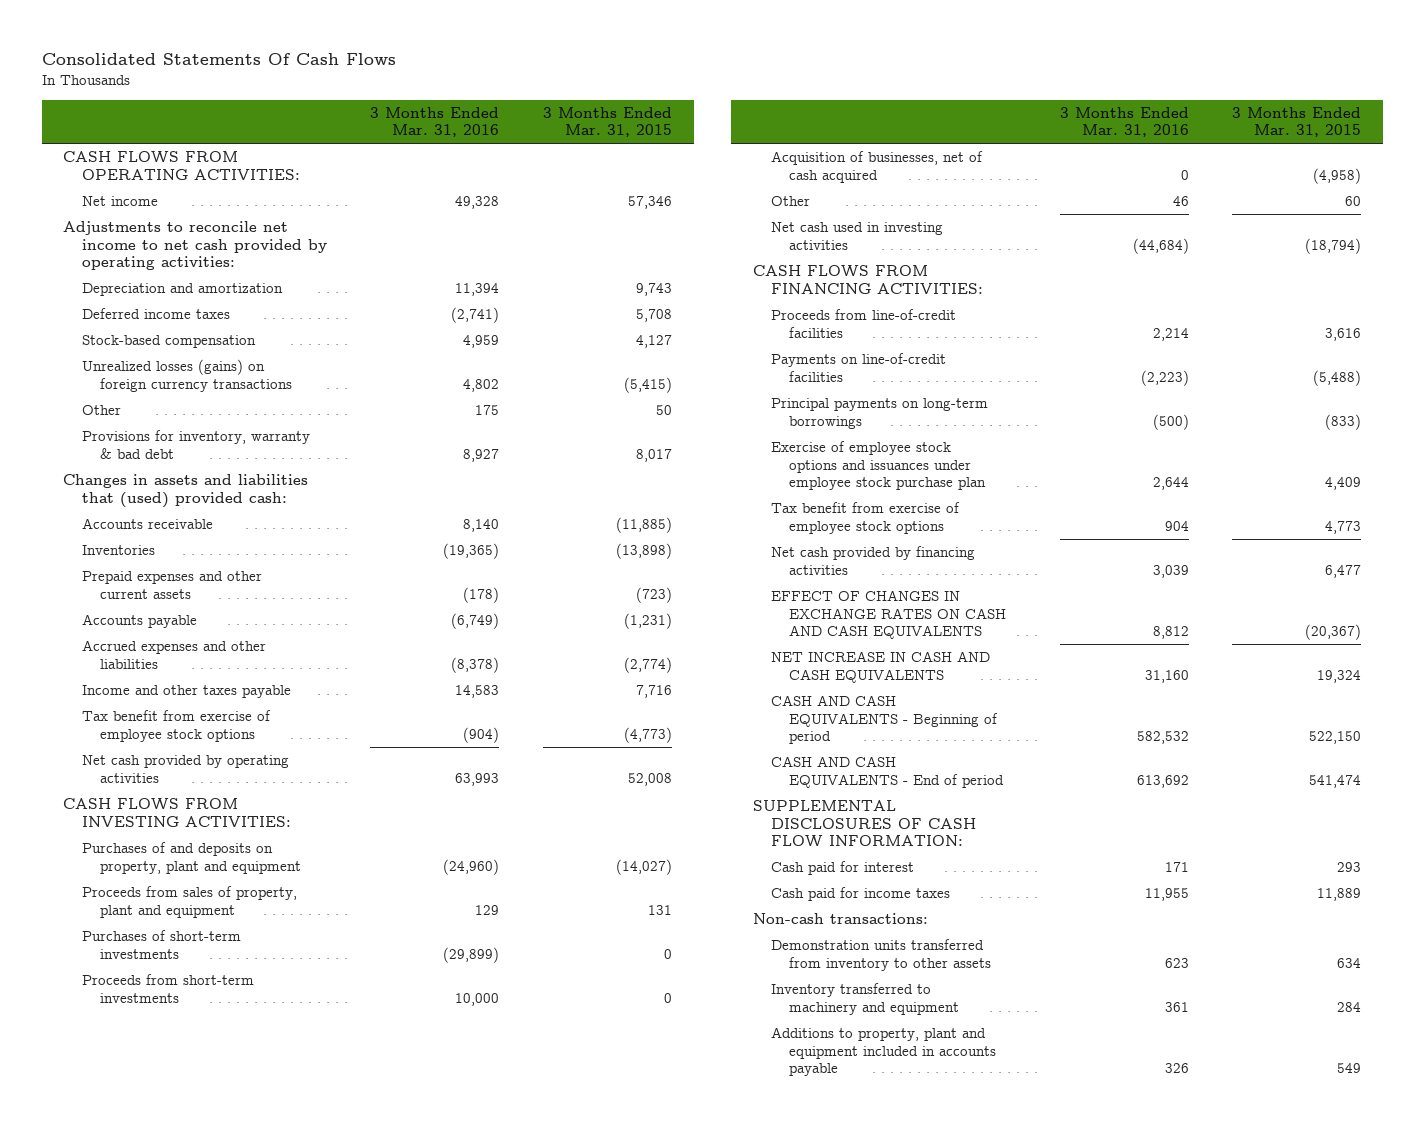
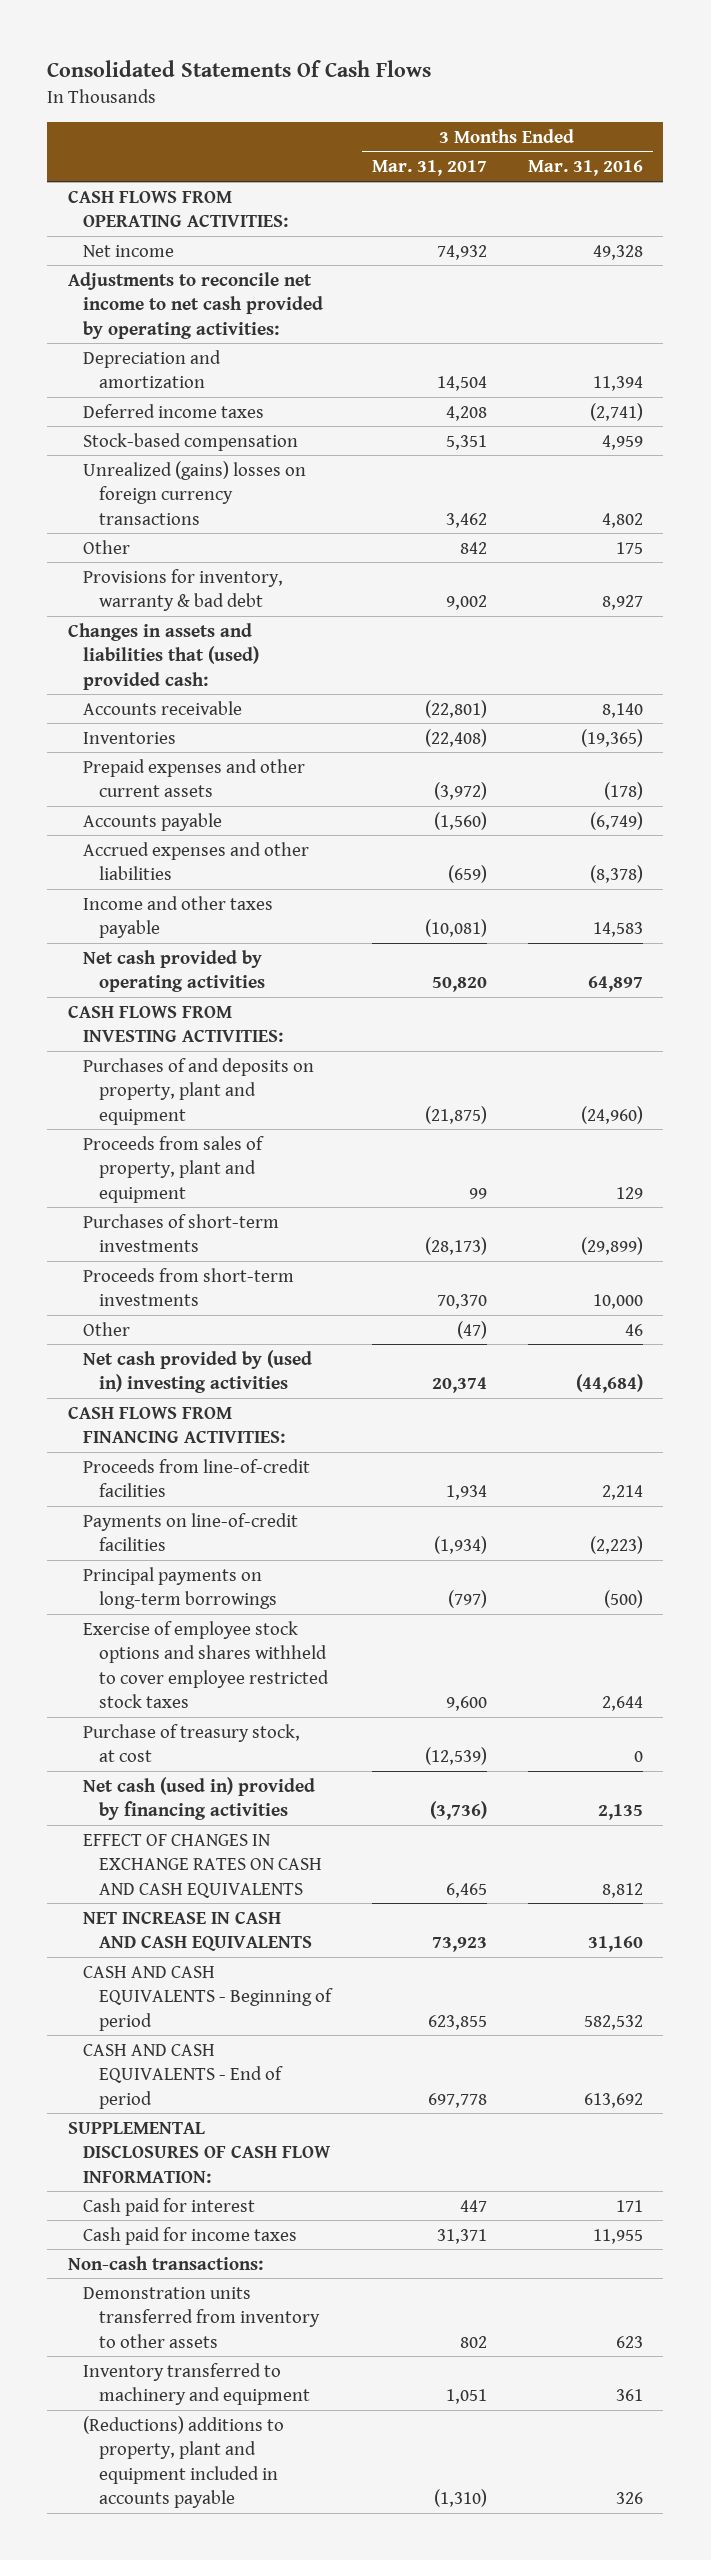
[542,106,672,138] 3 Months Ended Mar. 31, 2015 -> none
none -> [371,160,487,177] Mar. 31, 2017
[81,359,292,392] Unrealized losses (gains) on foreign currency transactions -> [83,460,307,525] Unrealized (gains) losses on foreign currency transactions
[81,710,271,742] Tax benefit from exercise of employee stock options -> none
[455,772,500,786] 63,993 -> [587,976,643,993] 64,897
[770,151,983,183] Acquisition of businesses, net of cash acquired -> none
[770,222,943,250] Net cash used in investing activities -> [83,1349,313,1394] Net cash provided by (used in) investing activities
[770,502,960,534] Tax benefit from exercise of employee stock options -> none
[770,441,987,490] Exercise of employee stock options and issuances under employee stock purchase plan -> [83,1620,329,1709] Exercise of employee stock options and shares withheld to cover employee restricted stock taxes
none -> [83,1723,301,1763] Purchase of treasury stock, at cost
[770,546,975,575] Net cash provided by financing activities -> [83,1776,316,1821] Net cash (used in) provided by financing activities
[1152,564,1189,578] 3,039 -> [597,1804,643,1821] 2,135
[770,1027,997,1076] Additions to property, plant and equipment included in accounts payable -> [83,2415,285,2509] (Reductions) additions to property, plant and equipment included in accounts payable

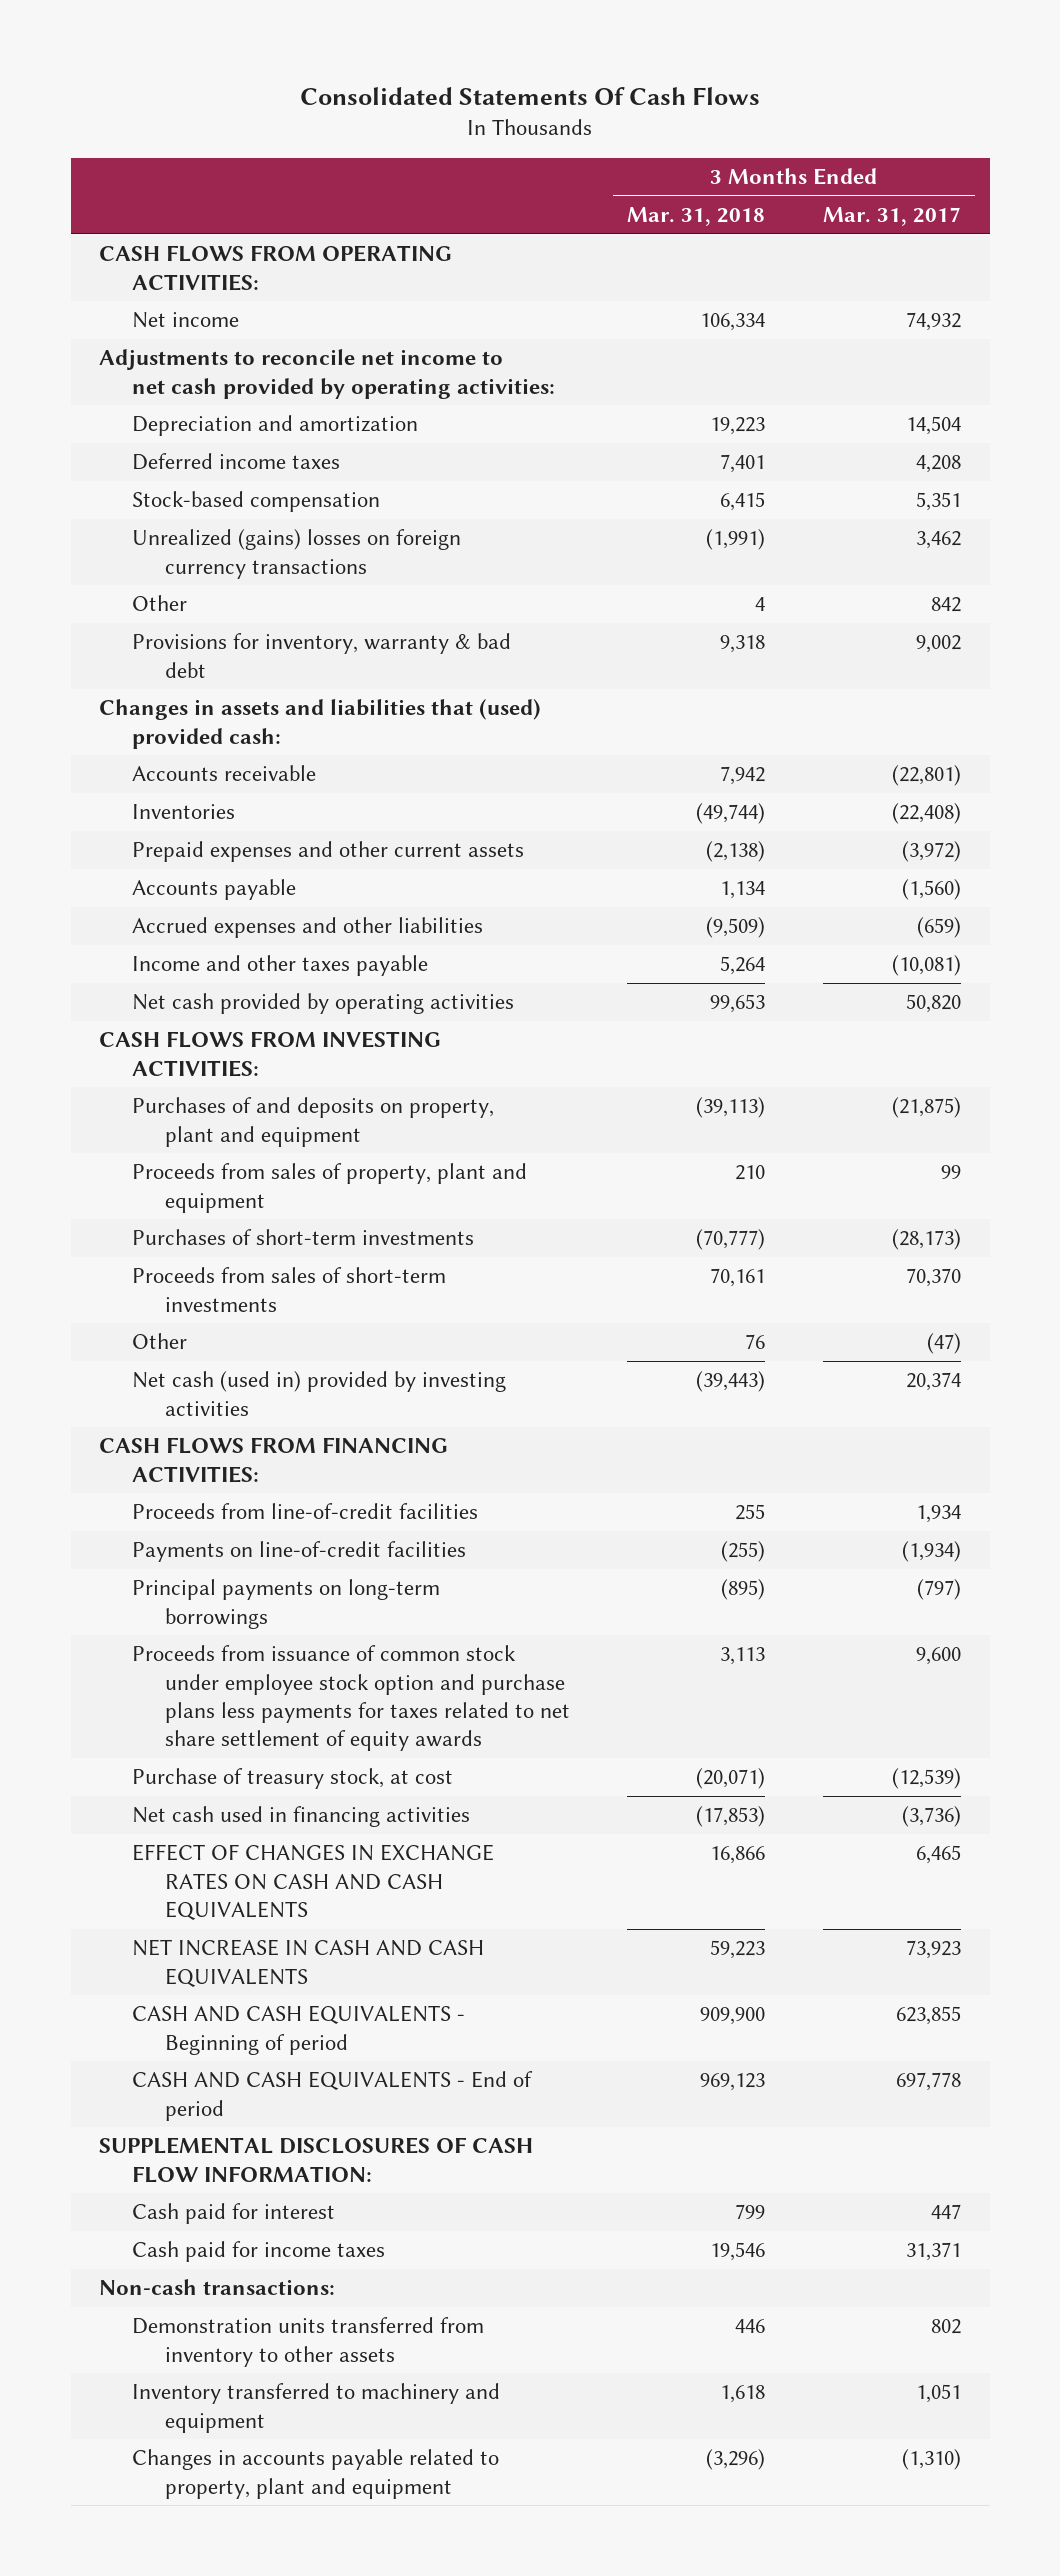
[527,160,643,177] Mar. 31, 2016 -> none
none -> [627,207,766,227] Mar. 31, 2018
[83,1267,295,1307] Proceeds from short-term investments -> [132,1267,447,1312] Proceeds from sales of short-term investments
[83,1349,313,1394] Net cash provided by (used in) investing activities -> [132,1371,507,1416] Net cash (used in) provided by investing activities
[83,1620,329,1709] Exercise of employee stock options and shares withheld to cover employee restricted stock taxes -> [132,1645,570,1752] Proceeds from issuance of common stock under employee stock option and purchase plans less payments for taxes related to net share settlement of equity awards
[83,1776,316,1821] Net cash (used in) provided by financing activities -> [132,1806,471,1828] Net cash used in financing activities
[83,2415,285,2509] (Reductions) additions to property, plant and equipment included in accounts payable -> [132,2449,500,2499] Changes in accounts payable related to property, plant and equipment

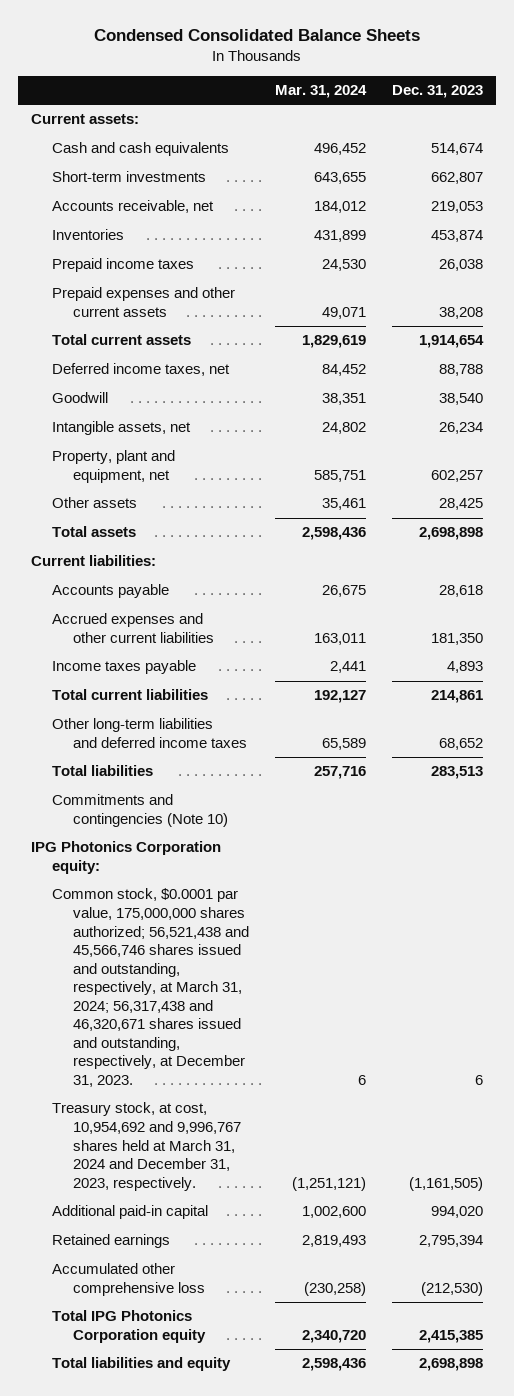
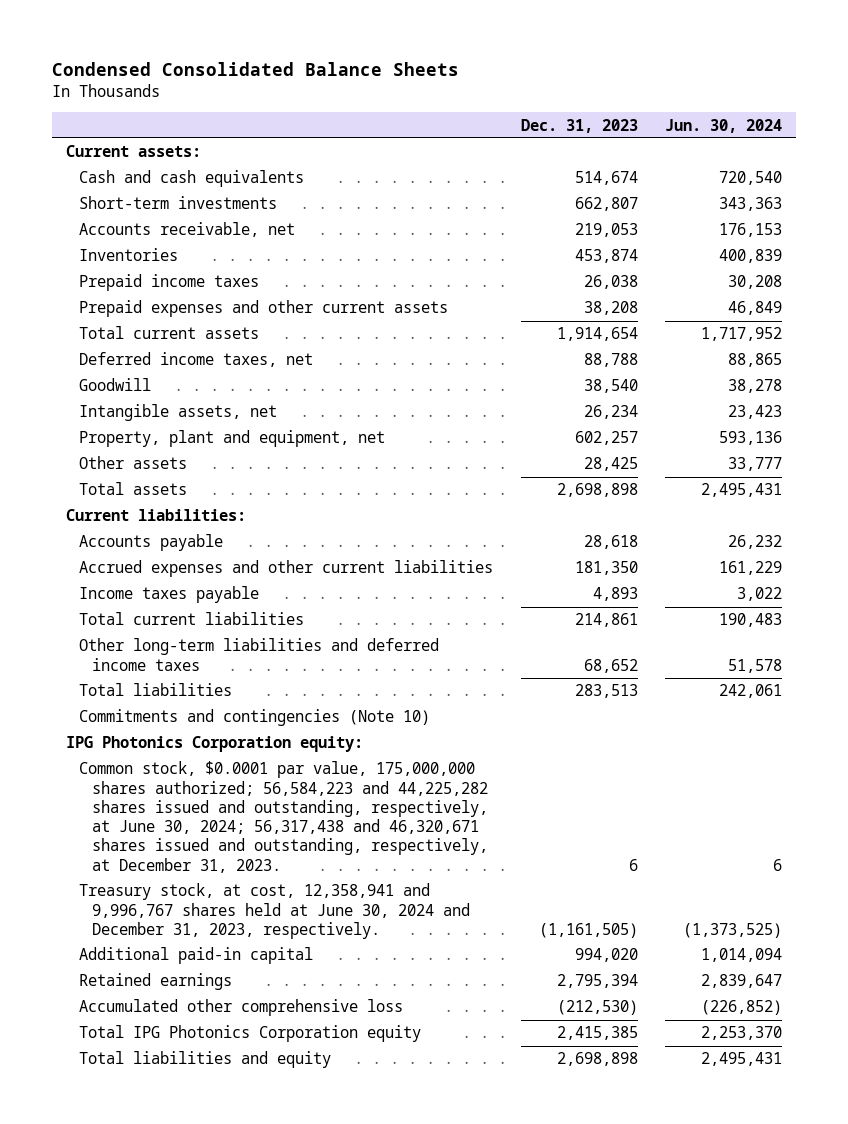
[274,85,367,99] Mar. 31, 2024 -> none
none -> [665,118,783,133] Jun. 30, 2024
[51,888,249,1087] Common stock, $0.0001 par value, 175,000,000 shares authorized; 56,521,438 and 45,566,746 shares issued and outstanding, respectively, at March 31, 2024; 56,317,438 and 46,320,671 shares issued and outstanding, respectively, at December 31, 2023. -> [78,761,488,873] Common stock, $0.0001 par value, 175,000,000 shares authorized; 56,584,223 and 44,225,282 shares issued and outstanding, respectively, at June 30, 2024; 56,317,438 and 46,320,671 shares issued and outstanding, respectively, at December 31, 2023.
[51,1102,241,1191] Treasury stock, at cost, 10,954,692 and 9,996,767 shares held at March 31, 2024 and December 31, 2023, respectively. -> [78,883,470,939] Treasury stock, at cost, 12,358,941 and 9,996,767 shares held at June 30, 2024 and December 31, 2023, respectively.

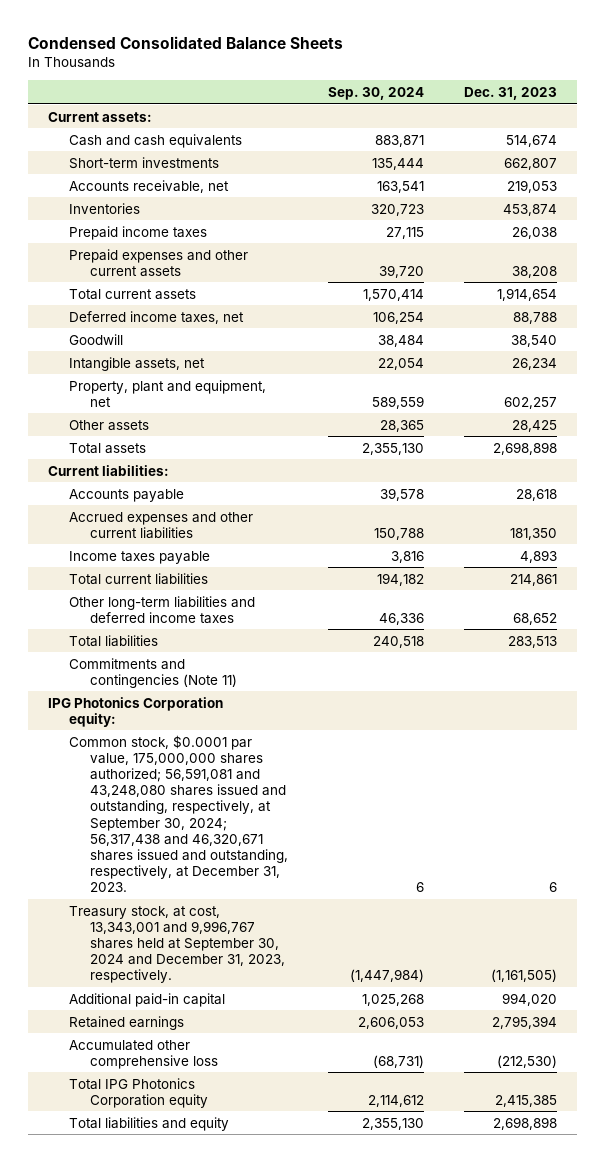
[665,118,783,133] Jun. 30, 2024 -> none
none -> [327,86,424,100] Sep. 30, 2024
[78,709,430,727] Commitments and contingencies (Note 10) -> [68,657,237,688] Commitments and contingencies (Note 11)
[78,761,488,873] Common stock, $0.0001 par value, 175,000,000 shares authorized; 56,584,223 and 44,225,282 shares issued and outstanding, respectively, at June 30, 2024; 56,317,438 and 46,320,671 shares issued and outstanding, respectively, at December 31, 2023. -> [68,734,288,893] Common stock, $0.0001 par value, 175,000,000 shares authorized; 56,591,081 and 43,248,080 shares issued and outstanding, respectively, at September 30, 2024; 56,317,438 and 46,320,671 shares issued and outstanding, respectively, at December 31, 2023.
[78,883,470,939] Treasury stock, at cost, 12,358,941 and 9,996,767 shares held at June 30, 2024 and December 31, 2023, respectively. -> [68,905,285,984] Treasury stock, at cost, 13,343,001 and 9,996,767 shares held at September 30, 2024 and December 31, 2023, respectively.

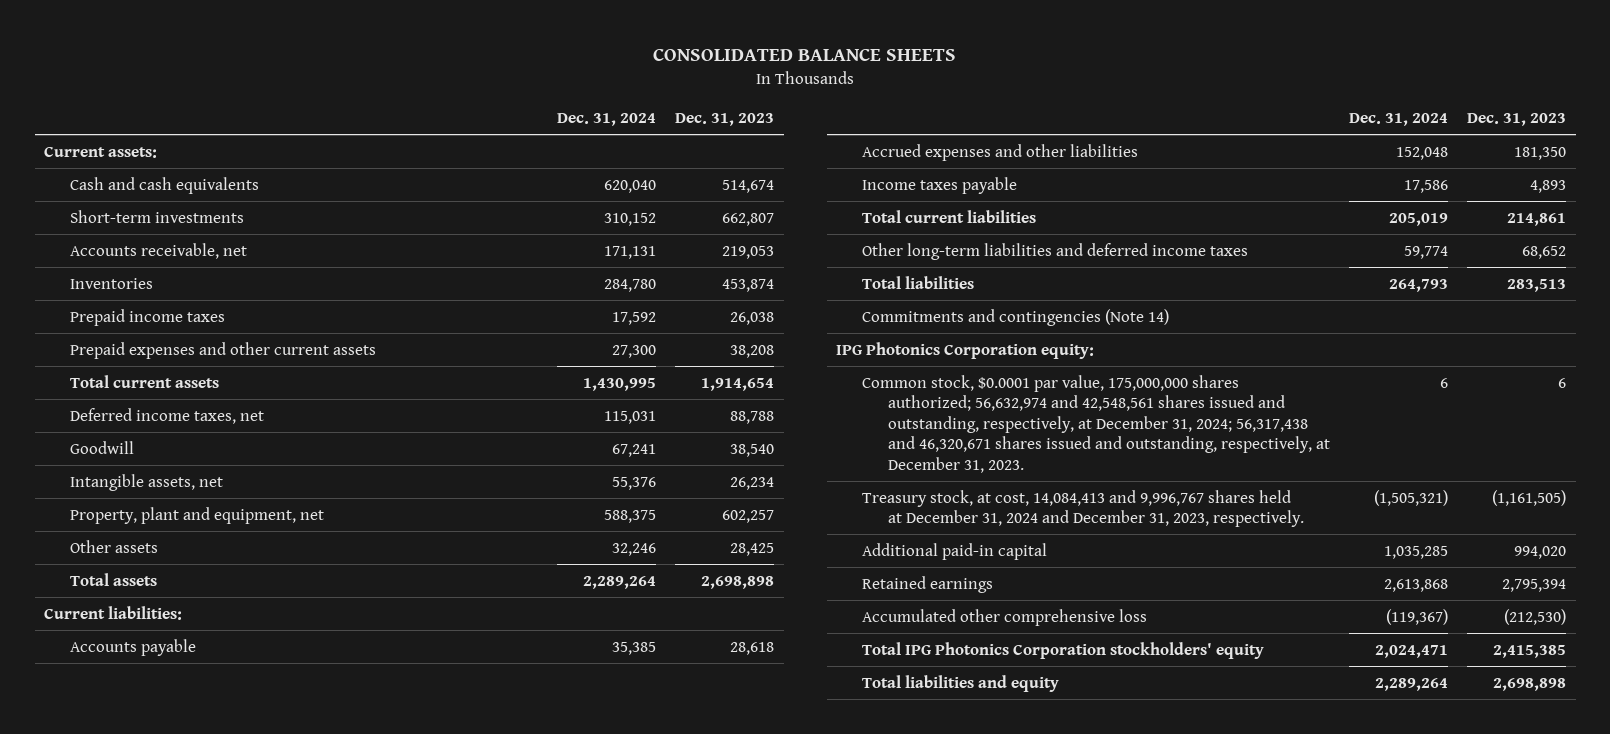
[27,35,343,49] Condensed Consolidated Balance Sheets -> [653,48,957,62] CONSOLIDATED BALANCE SHEETS
[327,86,424,100] Sep. 30, 2024 -> none
none -> [556,113,656,127] Dec. 31, 2024
[68,511,253,539] Accrued expenses and other current liabilities -> [861,143,1138,161] Accrued expenses and other liabilities
[68,657,237,688] Commitments and contingencies (Note 11) -> [861,308,1169,326] Commitments and contingencies (Note 14)
[68,734,288,893] Common stock, $0.0001 par value, 175,000,000 shares authorized; 56,591,081 and 43,248,080 shares issued and outstanding, respectively, at September 30, 2024; 56,317,438 and 46,320,671 shares issued and outstanding, respectively, at December 31, 2023. -> [861,374,1330,473] Common stock, $0.0001 par value, 175,000,000 shares authorized; 56,632,974 and 42,548,561 shares issued and outstanding, respectively, at December 31, 2024; 56,317,438 and 46,320,671 shares issued and outstanding, respectively, at December 31, 2023.
[68,905,285,984] Treasury stock, at cost, 13,343,001 and 9,996,767 shares held at September 30, 2024 and December 31, 2023, respectively. -> [861,489,1304,528] Treasury stock, at cost, 14,084,413 and 9,996,767 shares held at December 31, 2024 and December 31, 2023, respectively.
[68,1077,208,1108] Total IPG Photonics Corporation equity -> [861,641,1264,659] Total IPG Photonics Corporation stockholders' equity

